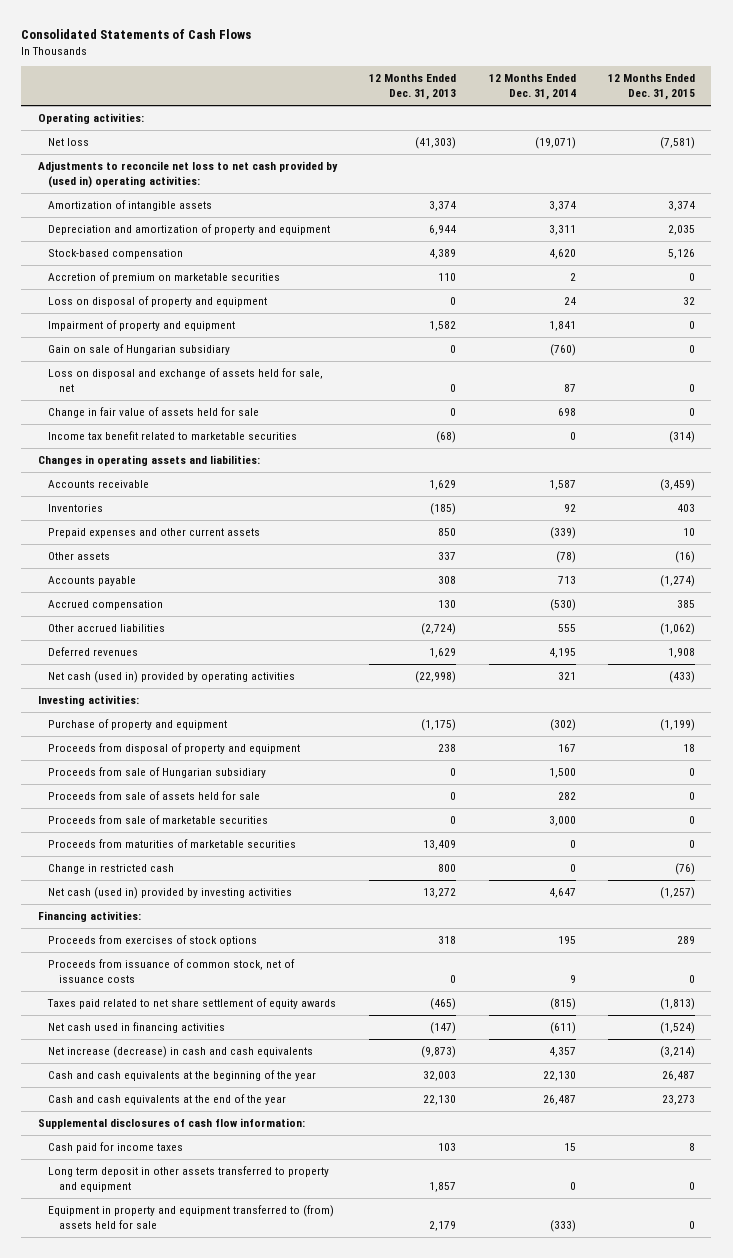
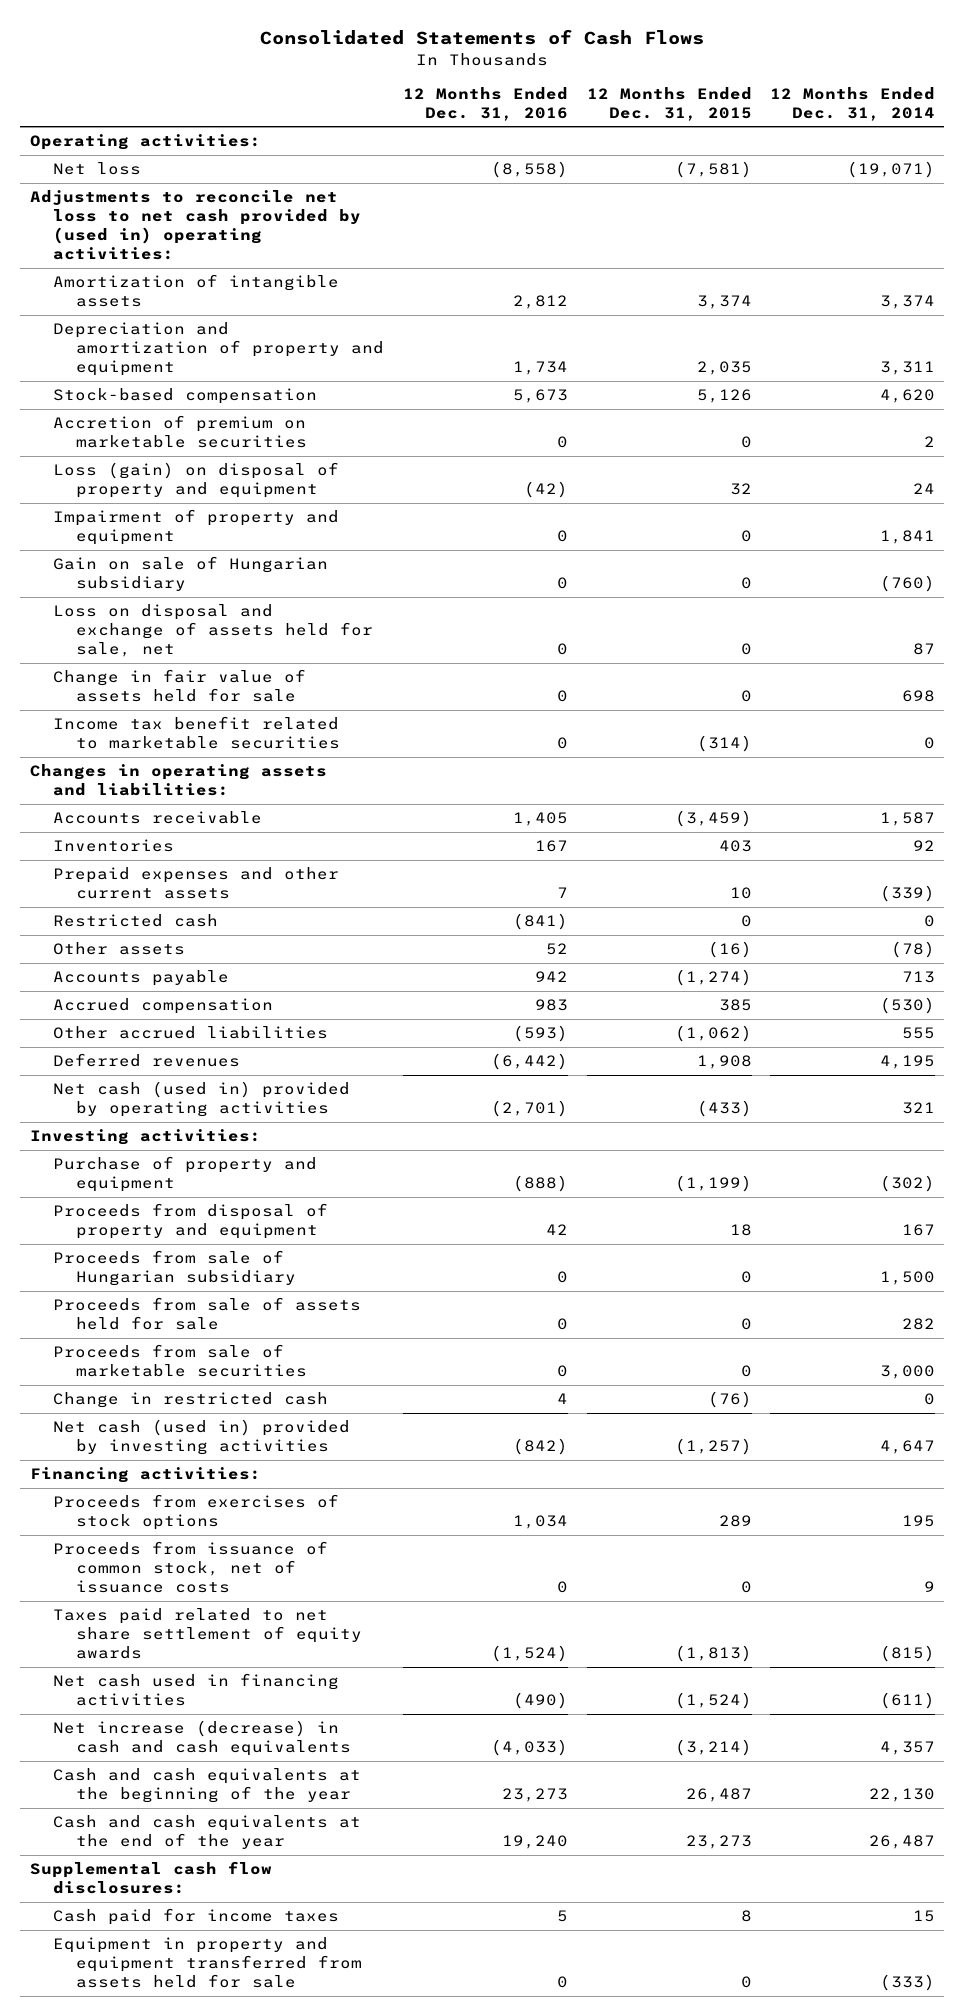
[369,74,457,101] 12 Months Ended Dec. 31, 2013 -> none
none -> [402,86,568,121] 12 Months Ended Dec. 31, 2016
[48,296,268,308] Loss on disposal of property and equipment -> [52,462,339,499] Loss (gain) on disposal of property and equipment
none -> [52,914,218,928] Restricted cash
[48,839,297,849] Proceeds from maturities of marketable securities -> none
[37,1118,305,1130] Supplemental disclosures of cash flow information: -> [29,1861,272,1895] Supplemental cash flow disclosures:
[48,1166,330,1192] Long term deposit in other assets transferred to property and equipment -> none
[48,1205,335,1229] Equipment in property and equipment transferred to (from) assets held for sale -> [52,1937,363,1989] Equipment in property and equipment transferred from assets held for sale

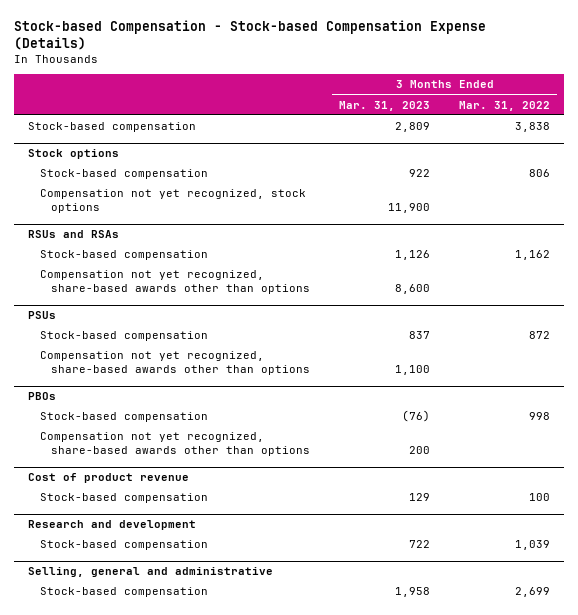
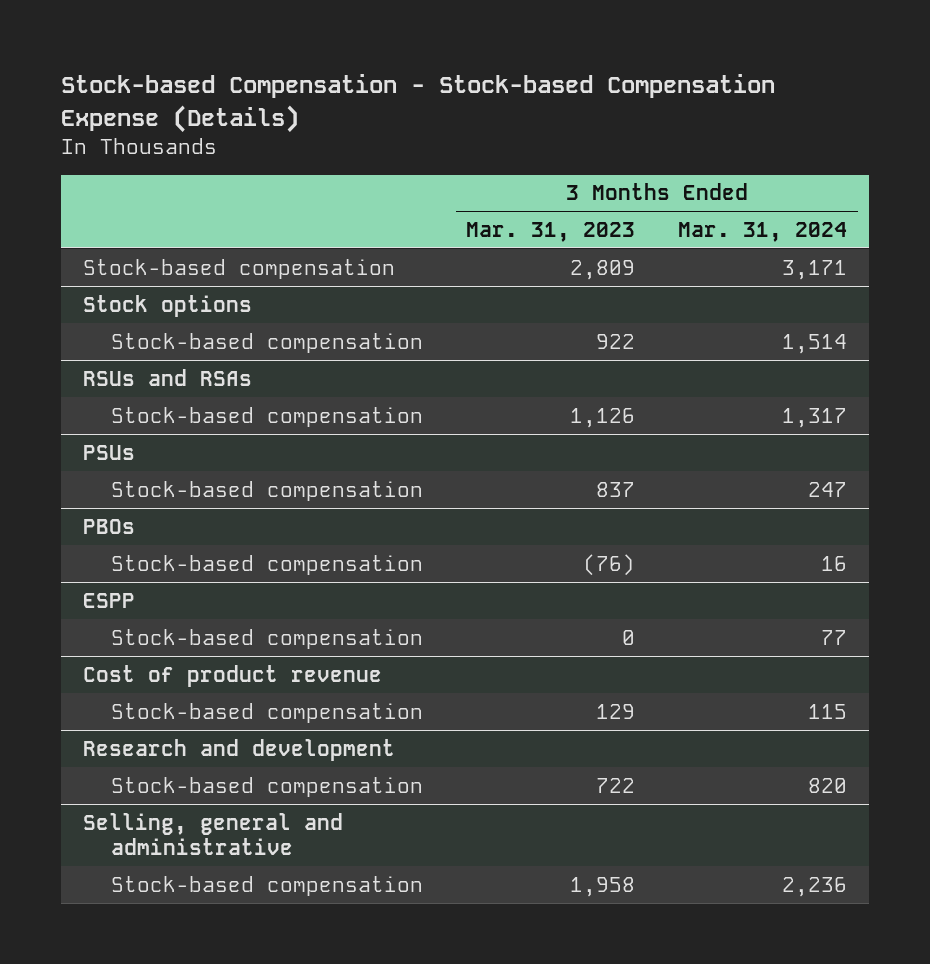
[458,100,550,111] Mar. 31, 2022 -> none
none -> [678,221,848,242] Mar. 31, 2024
[39,189,306,214] Compensation not yet recognized, stock options -> none
[39,270,311,295] Compensation not yet recognized, share-based awards other than options -> none
[39,351,311,376] Compensation not yet recognized, share-based awards other than options -> none
[39,432,311,457] Compensation not yet recognized, share-based awards other than options -> none
none -> [82,592,135,608] ESPP
none -> [111,628,424,649] Stock-based compensation

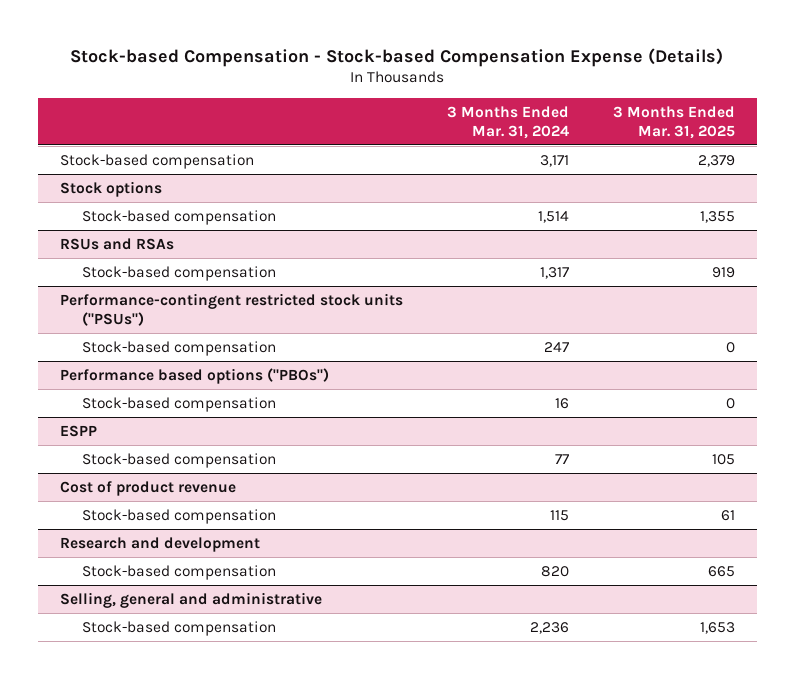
[466,221,636,242] Mar. 31, 2023 -> none
none -> [612,105,735,139] 3 Months Ended Mar. 31, 2025
[82,444,135,460] PSUs -> [59,292,403,326] Performance-contingent restricted stock units ("PSUs")
[82,518,135,534] PBOs -> [59,367,329,384] Performance based options ("PBOs")

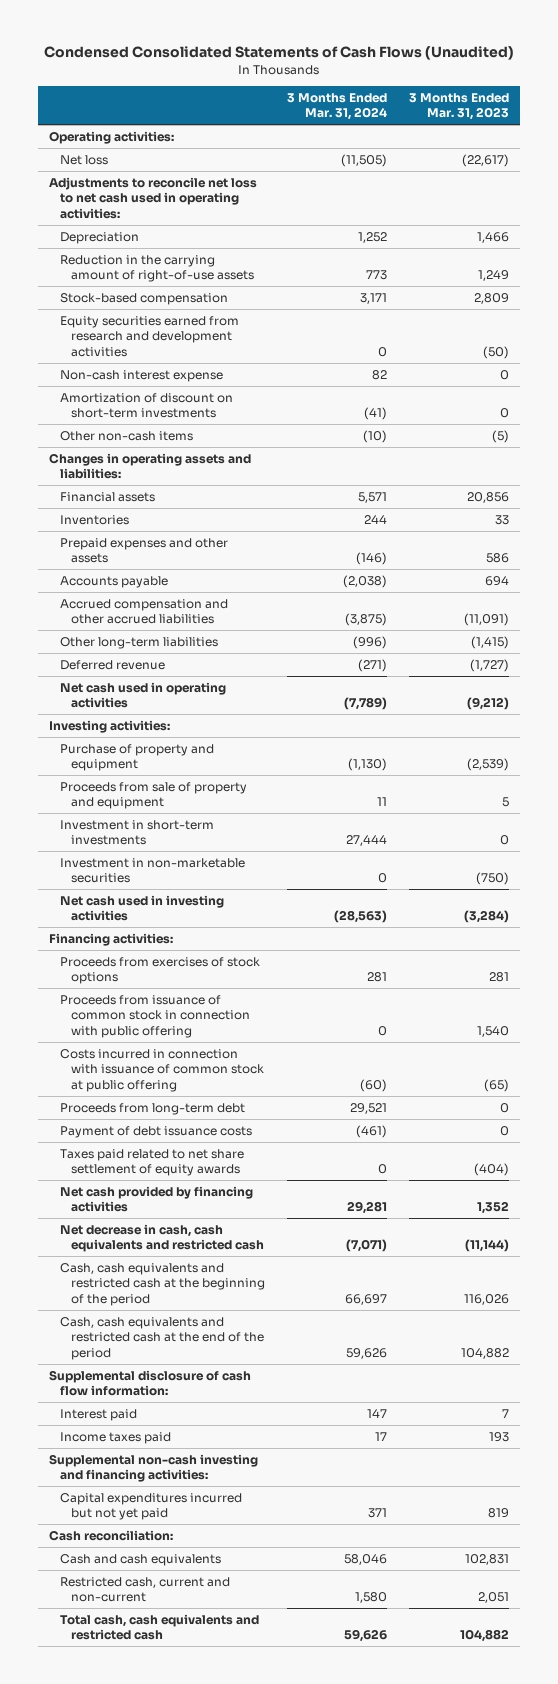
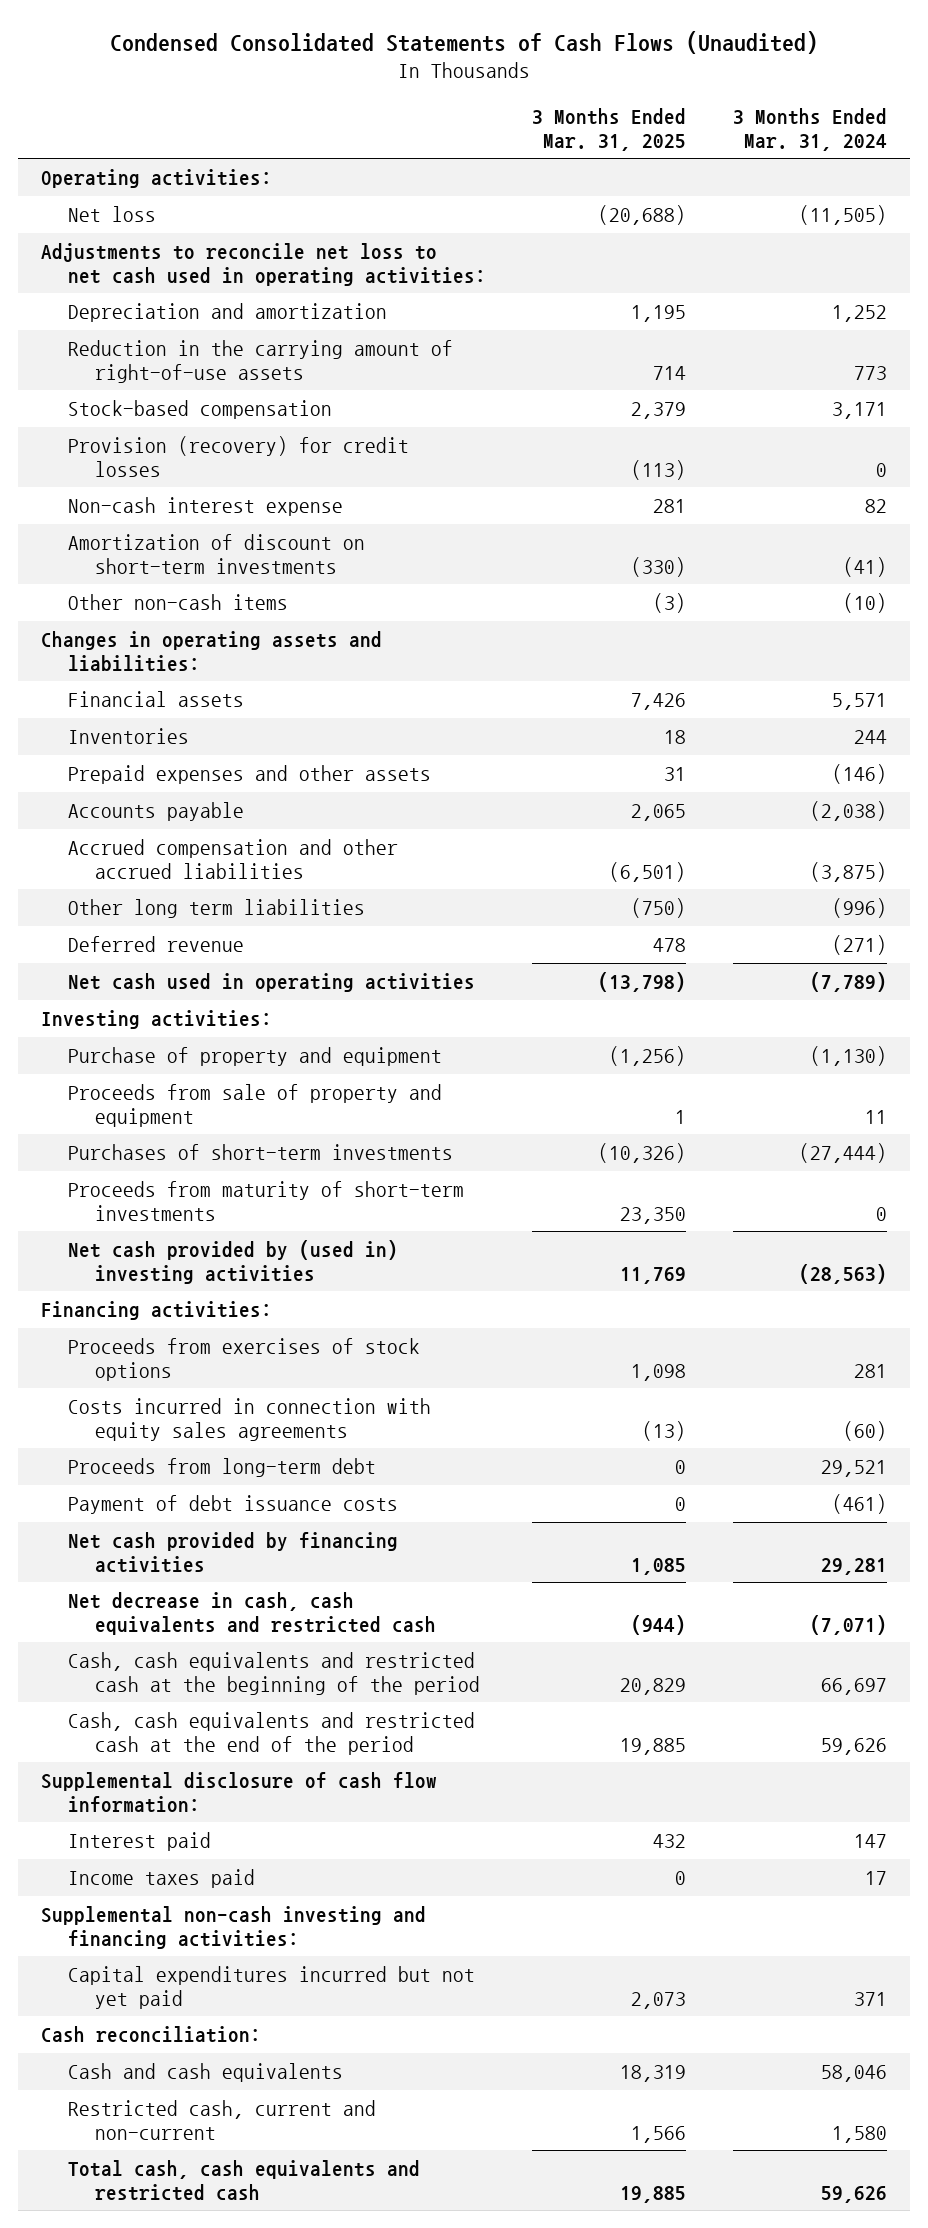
[408,92,509,121] 3 Months Ended Mar. 31, 2023 -> none
none -> [532,107,687,151] 3 Months Ended Mar. 31, 2025
[60,231,140,244] Depreciation -> [67,302,387,322] Depreciation and amortization
[60,315,240,357] Equity securities earned from research and development activities -> none
none -> [67,435,409,477] Provision (recovery) for credit losses
[60,636,219,649] Other long-term liabilities -> [67,898,365,918] Other long term liabilities
[60,857,246,884] Investment in non-marketable securities -> none
[60,819,215,846] Investment in short-term investments -> [67,1143,453,1160] Purchases of short-term investments
[345,835,387,847] 27,444 -> [798,1142,887,1163] (27,444)
none -> [67,1180,464,1221] Proceeds from maturity of short-term investments
[60,894,225,922] Net cash used in investing activities -> [67,1239,398,1284] Net cash provided by (used in) investing activities
[60,994,250,1038] Proceeds from issuance of common stock in connection with public offering -> none
[60,1048,264,1092] Costs incurred in connection with issuance of common stock at public offering -> none
none -> [67,1397,431,1441] Costs incurred in connection with equity sales agreements
[60,1148,245,1177] Taxes paid related to net share settlement of equity awards -> none

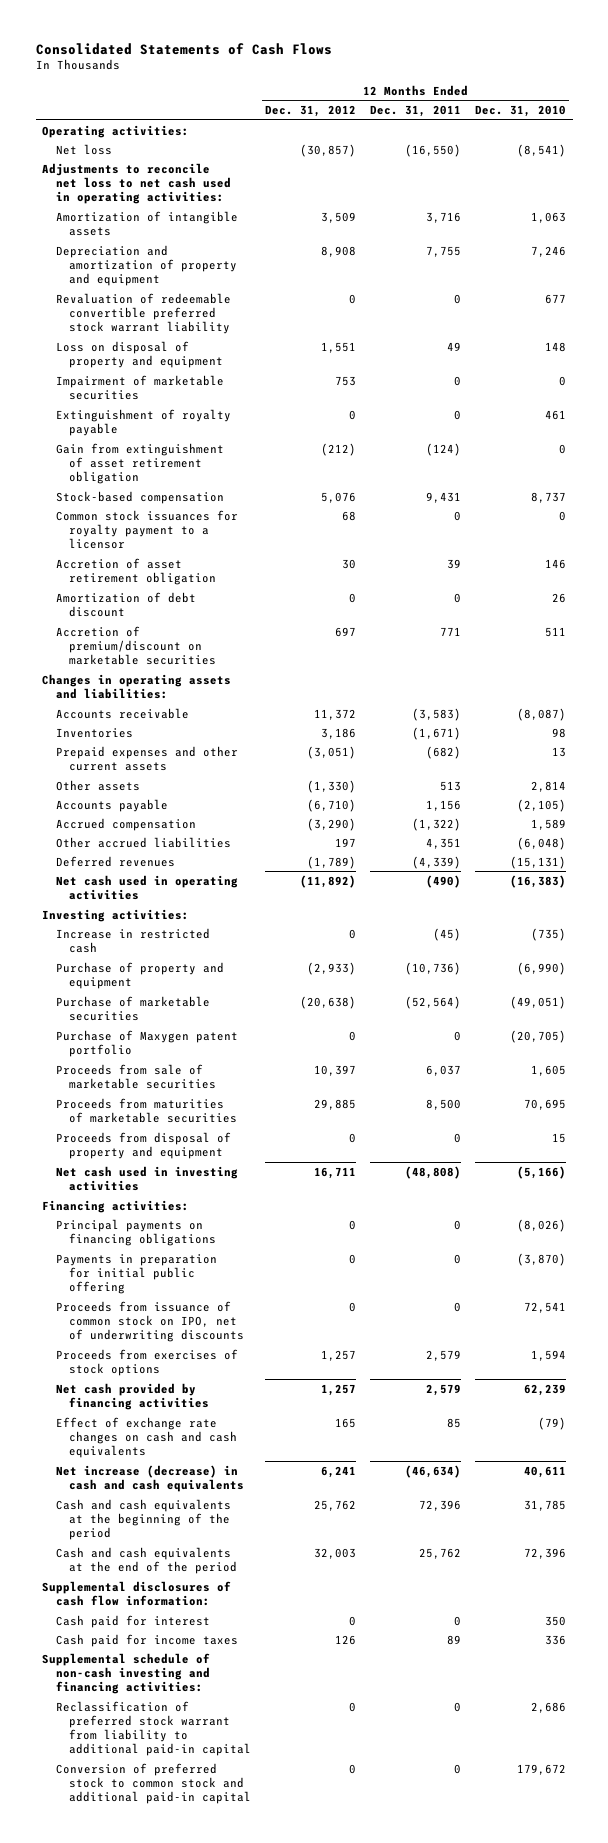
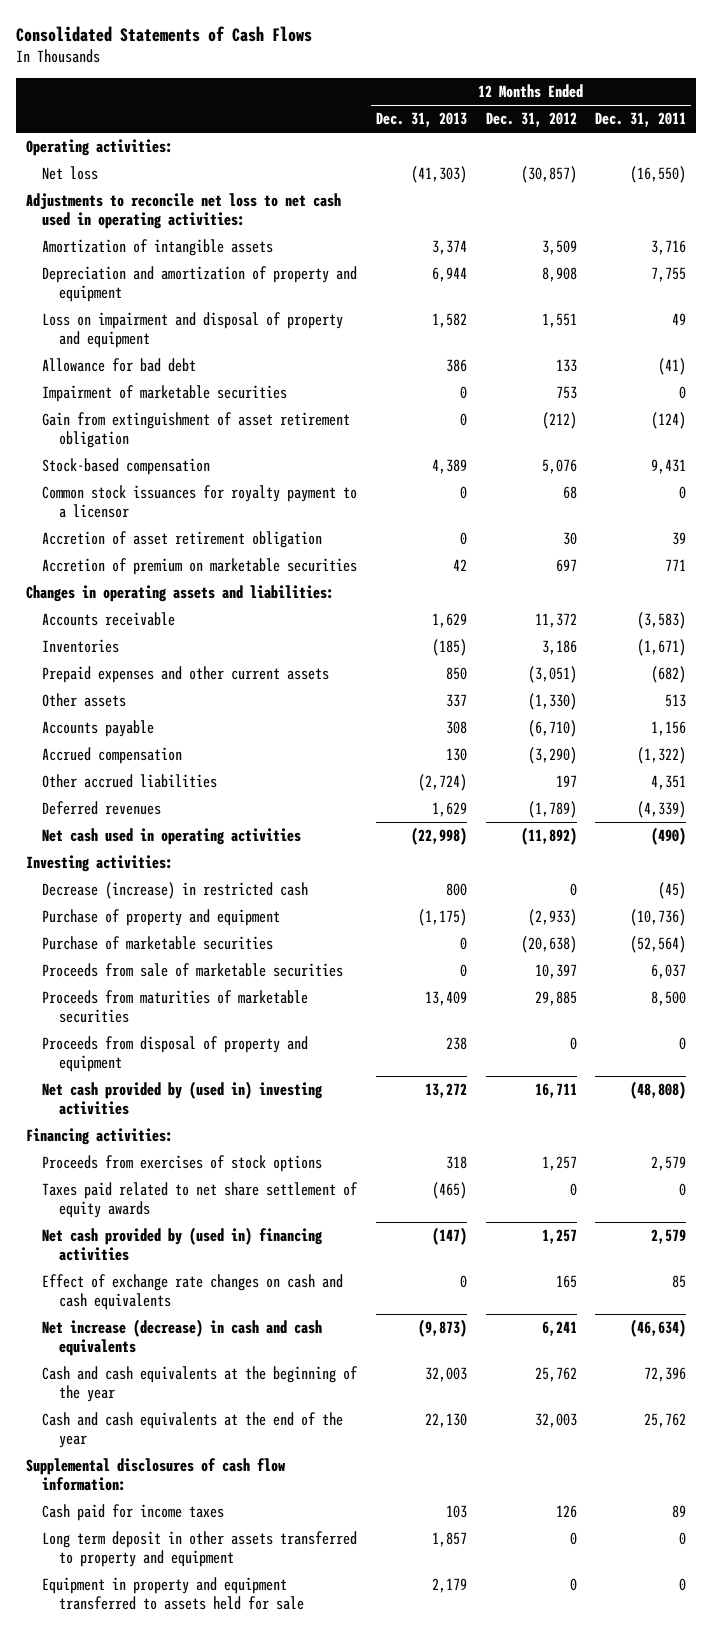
[474,104,566,117] Dec. 31, 2010 -> none
none -> [375,112,467,128] Dec. 31, 2013
[55,292,231,335] Revaluation of redeemable convertible preferred stock warrant liability -> none
[55,340,224,368] Loss on disposal of property and equipment -> [42,312,344,349] Loss on impairment and disposal of property and equipment
none -> [42,358,197,373] Allowance for bad debt
[55,408,231,436] Extinguishment of royalty payable -> none
[55,591,196,617] Amortization of debt discount -> none
[55,625,217,666] Accretion of premium/discount on marketable securities -> [42,558,358,576] Accretion of premium on marketable securities
[55,927,210,953] Increase in restricted cash -> [42,882,309,900] Decrease (increase) in restricted cash
[55,1029,238,1057] Purchase of Maxygen patent portfolio -> none
[55,1165,238,1191] Net cash used in investing activities -> [42,1081,324,1116] Net cash provided by (used in) investing activities
[55,1218,217,1246] Principal payments on financing obligations -> none
[55,1253,217,1295] Payments in preparation for initial public offering -> none
[55,1300,245,1343] Proceeds from issuance of common stock on IPO, net of underwriting discounts -> none
none -> [42,1182,359,1219] Taxes paid related to net share settlement of equity awards
[55,1382,210,1410] Net cash provided by financing activities -> [42,1227,324,1262] Net cash provided by (used in) financing activities
[55,1498,231,1541] Cash and cash equivalents at the beginning of the period -> [42,1366,359,1403] Cash and cash equivalents at the beginning of the year
[55,1546,238,1574] Cash and cash equivalents at the end of the period -> [42,1412,344,1449] Cash and cash equivalents at the end of the year
[55,1614,210,1628] Cash paid for interest -> none
[42,1652,211,1695] Supplemental schedule of non-cash investing and financing activities: -> none
[55,1700,252,1757] Reclassification of preferred stock warrant from liability to additional paid-in capital -> none
[55,1762,252,1805] Conversion of preferred stock to common stock and additional paid-in capital -> none
none -> [42,1531,358,1568] Long term deposit in other assets transferred to property and equipment
none -> [42,1577,304,1611] Equipment in property and equipment transferred to assets held for sale

